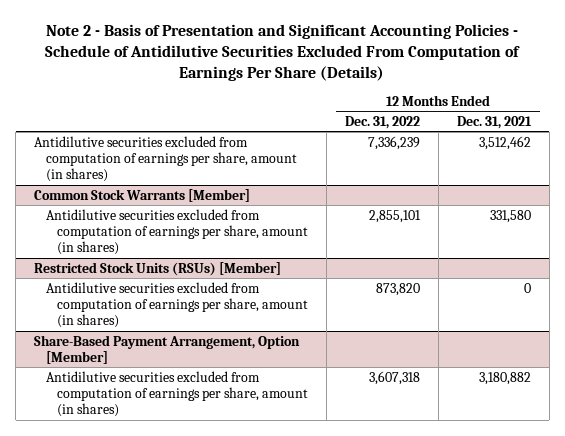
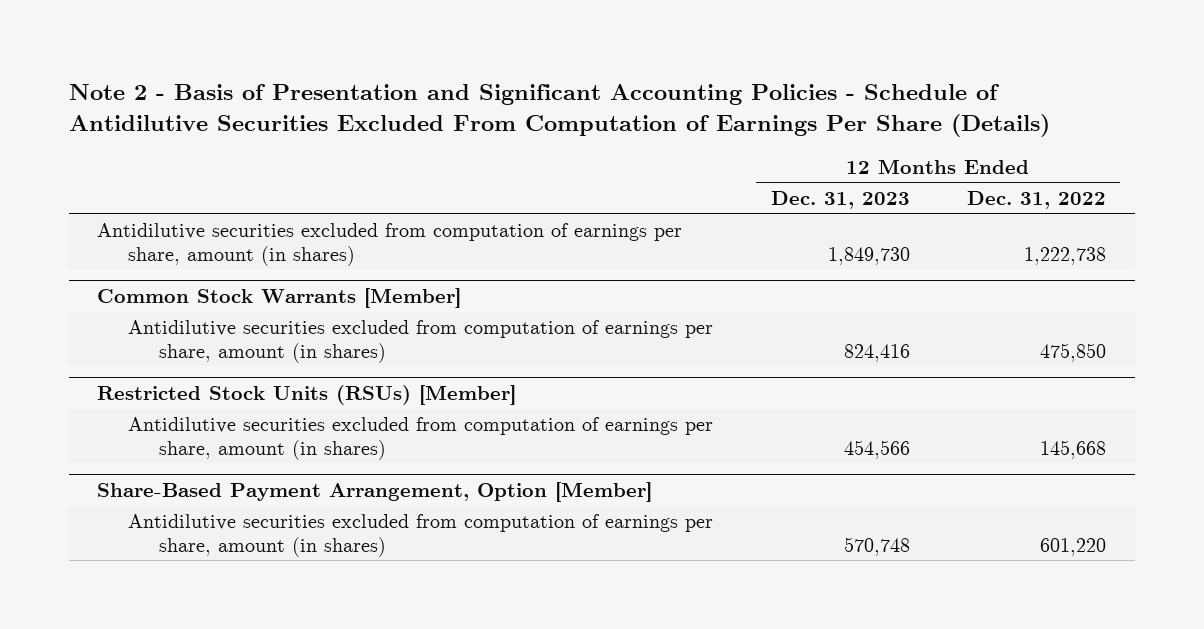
[456,115,532,129] Dec. 31, 2021 -> none
none -> [770,191,910,210] Dec. 31, 2023
[368,135,421,150] 7,336,239 -> [1024,246,1107,265] 1,222,738
[369,209,422,223] 2,855,101 -> [1040,342,1107,362] 475,850
[376,282,421,296] 873,820 -> [1040,439,1107,459] 145,668
[369,370,421,385] 3,607,318 -> [1040,537,1107,556] 601,220

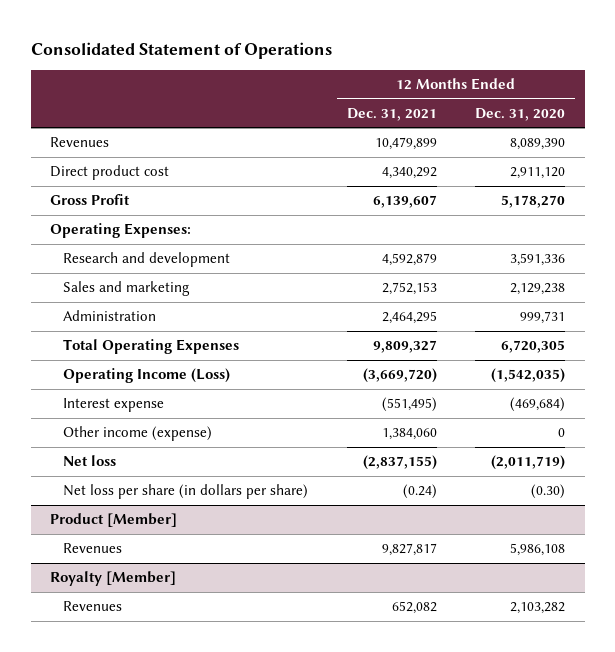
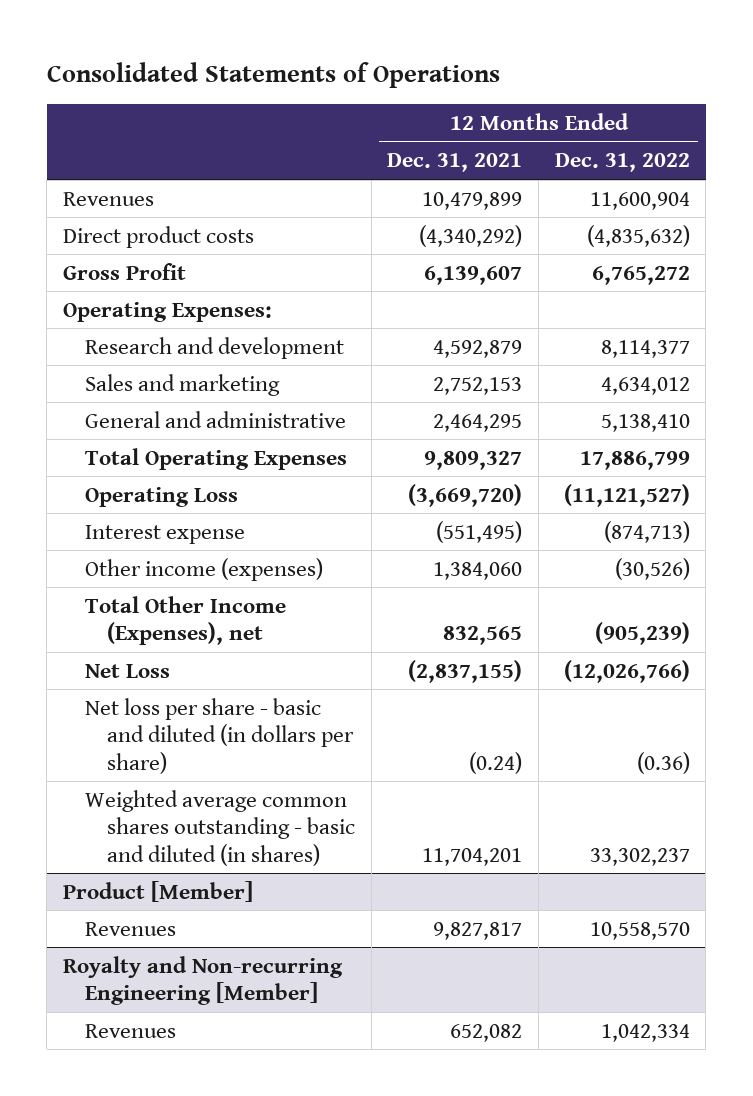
[30,41,332,59] Consolidated Statement of Operations -> [46,61,500,88] Consolidated Statements of Operations
[475,107,566,121] Dec. 31, 2020 -> none
none -> [554,153,690,173] Dec. 31, 2022
[50,165,170,181] Direct product cost -> [63,225,255,248] Direct product costs
[381,167,437,180] 4,340,292 -> [419,224,523,247] (4,340,292)
[63,310,157,322] Administration -> [84,410,346,428] General and administrative
[63,368,231,384] Operating Income (Loss) -> [84,486,238,507] Operating Loss
[63,426,213,442] Other income (expense) -> [84,557,323,581] Other income (expenses)
none -> [84,595,286,646] Total Other Income (Expenses), net
[63,455,117,467] Net loss -> [84,663,170,678] Net Loss
[63,484,309,500] Net loss per share (in dollars per share) -> [84,697,354,774] Net loss per share - basic and diluted (in dollars per share)
none -> [84,789,355,866] Weighted average common shares outstanding - basic and diluted (in shares)
[50,571,177,587] Royalty [Member] -> none
none -> [63,955,344,1006] Royalty and Non-recurring Engineering [Member]

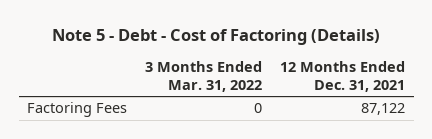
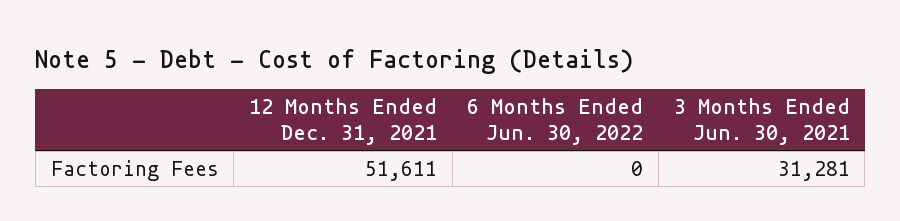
[145,60,263,93] 3 Months Ended Mar. 31, 2022 -> none
none -> [467,98,644,146] 6 Months Ended Jun. 30, 2022
none -> [673,98,850,146] 3 Months Ended Jun. 30, 2021
[360,103,405,116] 87,122 -> [364,160,437,181] 51,611

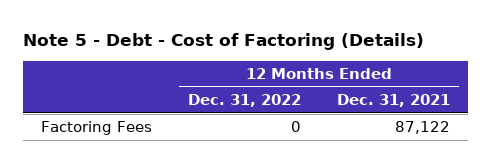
[467,98,644,146] 6 Months Ended Jun. 30, 2022 -> none
[673,98,850,146] 3 Months Ended Jun. 30, 2021 -> none
none -> [188,94,302,108] Dec. 31, 2022
[364,160,437,181] 51,611 -> [394,121,450,135] 87,122

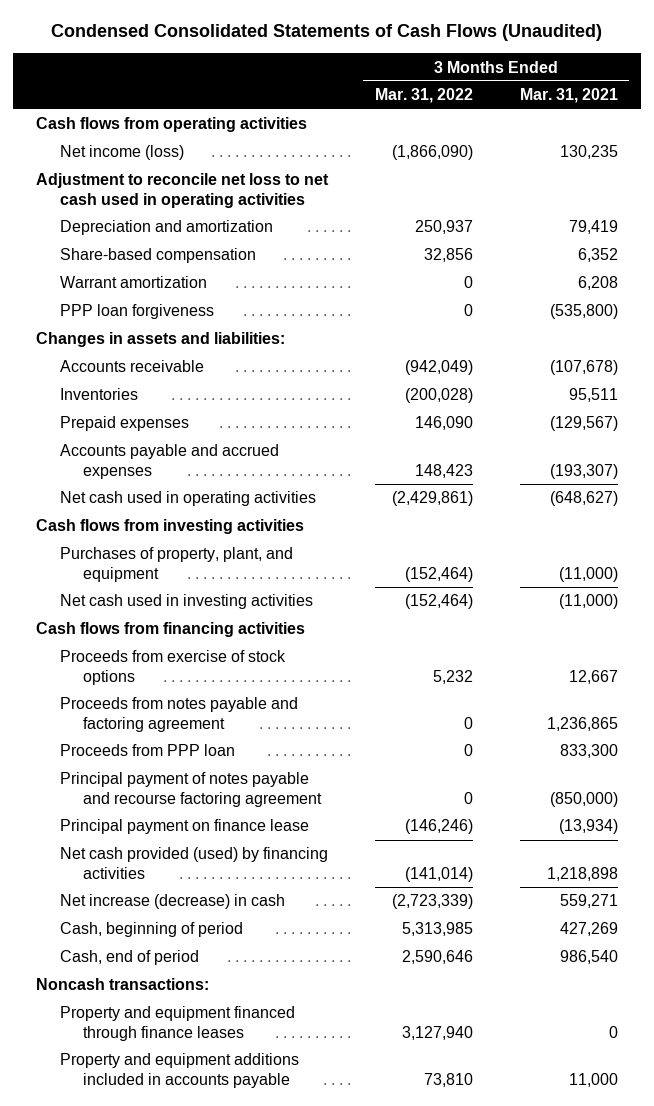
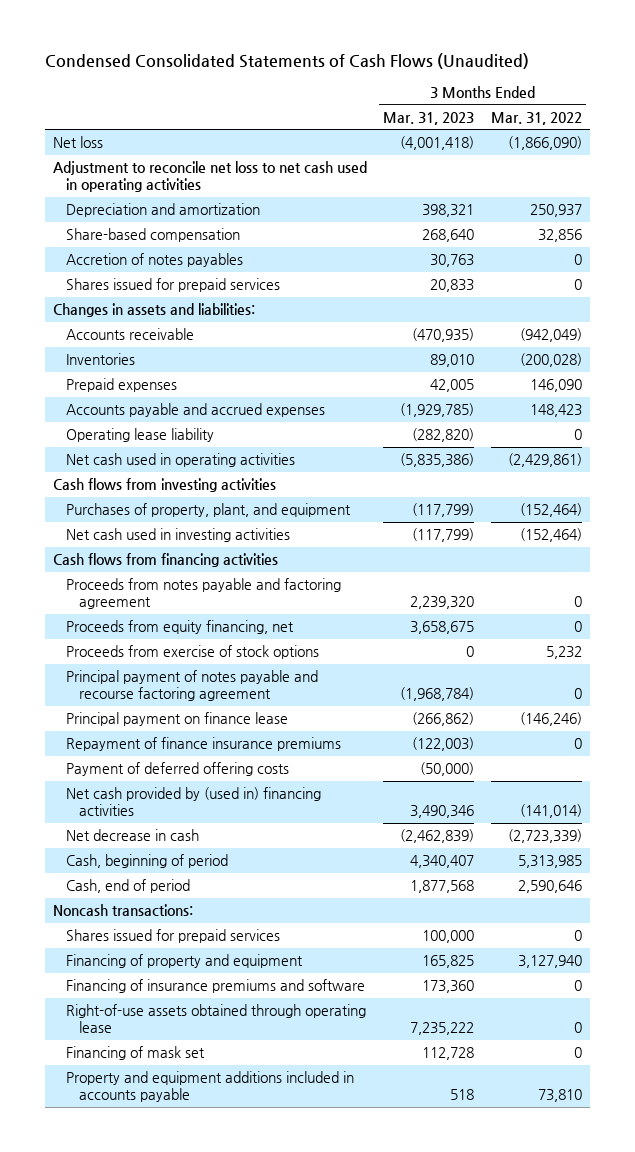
[519,88,618,104] Mar. 31, 2021 -> none
none -> [383,111,475,125] Mar. 31, 2023
[36,117,308,133] Cash flows from operating activities -> none
[59,145,184,161] Net income (loss) -> [53,136,104,149] Net loss
[59,276,207,289] Warrant amortization -> none
[59,304,214,320] PPP loan forgiveness -> none
none -> [66,253,244,268] Accretion of notes payables
none -> [66,278,281,293] Shares issued for prepaid services
none -> [66,428,215,443] Operating lease liability
[59,744,235,757] Proceeds from PPP loan -> none
none -> [66,620,295,635] Proceeds from equity financing, net
[59,650,286,685] Proceeds from exercise of stock options -> [66,645,320,660] Proceeds from exercise of stock options
none -> [66,737,342,752] Repayment of finance insurance premiums
none -> [66,762,290,777] Payment of deferred offering costs
[59,847,328,879] Net cash provided (used) by financing activities -> [66,787,322,816] Net cash provided by (used in) financing activities
[59,894,285,910] Net increase (decrease) in cash -> [66,829,200,842] Net decrease in cash
none -> [66,929,281,944] Shares issued for prepaid services
[59,1006,295,1041] Property and equipment financed through finance leases -> [66,954,304,969] Financing of property and equipment
none -> [66,979,366,994] Financing of insurance premiums and software
none -> [66,1004,367,1033] Right-of-use assets obtained through operating lease
none -> [66,1046,206,1061] Financing of mask set

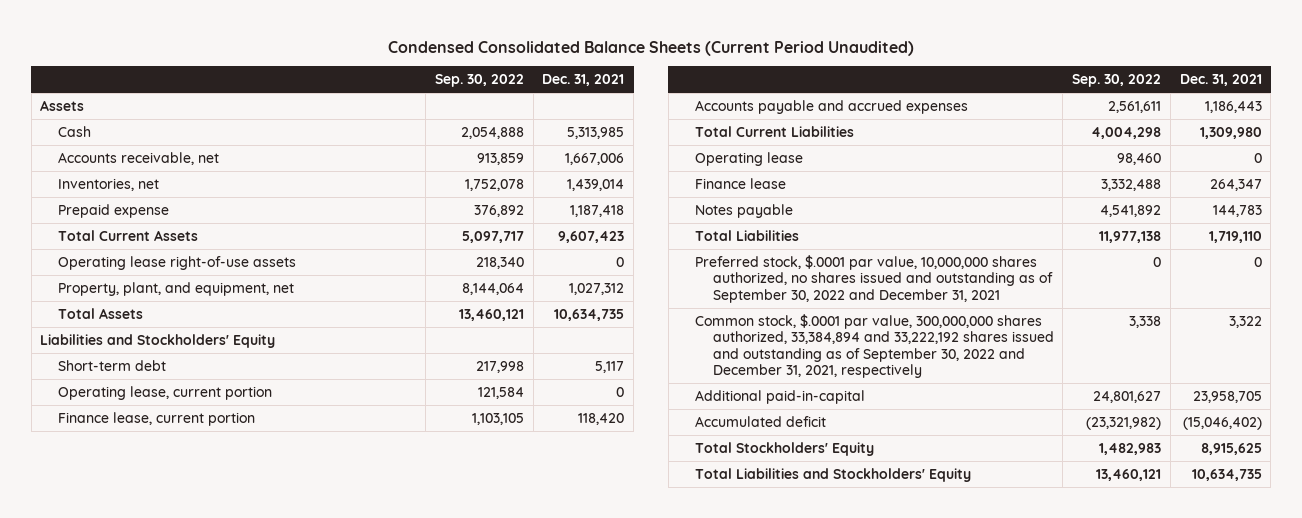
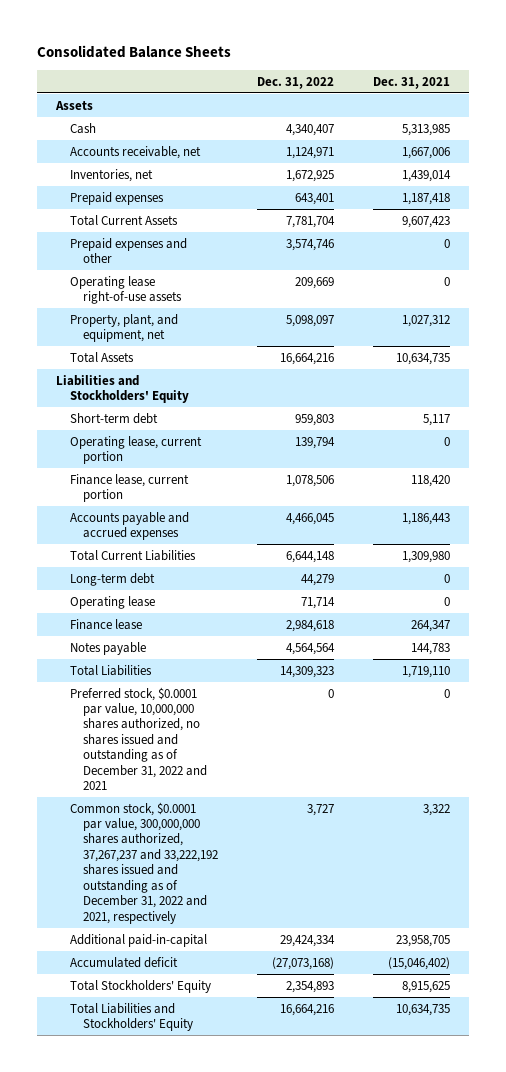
[387,40,914,56] Condensed Consolidated Balance Sheets (Current Period Unaudited) -> [36,45,231,59] Consolidated Balance Sheets
[434,74,524,88] Sep. 30, 2022 -> none
none -> [257,76,335,89] Dec. 31, 2022
[57,203,169,218] Prepaid expense -> [69,191,164,205] Prepaid expenses
none -> [69,237,187,264] Prepaid expenses and other
none -> [69,572,155,586] Long-term debt
[695,254,1053,303] Preferred stock, $.0001 par value, 10,000,000 shares authorized, no shares issued and outstanding as of September 30, 2022 and December 31, 2021 -> [69,686,208,791] Preferred stock, $0.0001 par value, 10,000,000 shares authorized, no shares issued and outstanding as of December 31, 2022 and 2021
[695,313,1054,379] Common stock, $.0001 par value, 300,000,000 shares authorized, 33,384,894 and 33,222,192 shares issued and outstanding as of September 30, 2022 and December 31, 2021, respectively -> [69,801,219,924] Common stock, $0.0001 par value, 300,000,000 shares authorized, 37,267,237 and 33,222,192 shares issued and outstanding as of December 31, 2022 and 2021, respectively

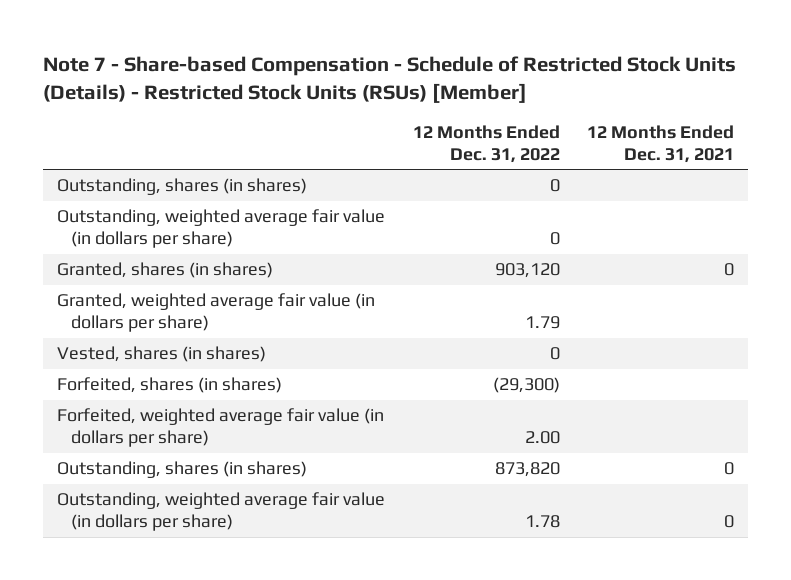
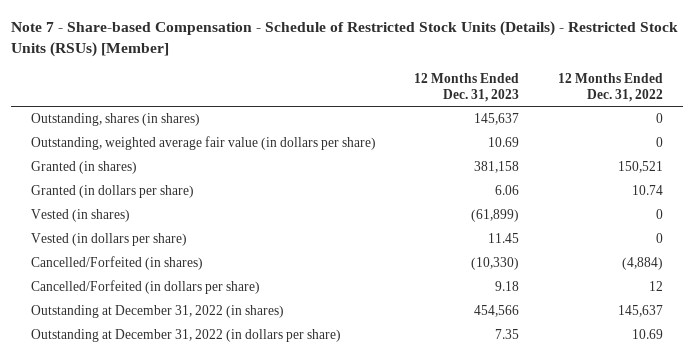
[587,124,735,163] 12 Months Ended Dec. 31, 2021 -> none
none -> [414,72,520,103] 12 Months Ended Dec. 31, 2023
[57,262,274,279] Granted, shares (in shares) -> [30,161,137,175] Granted (in shares)
[494,263,560,279] 903,120 -> [618,161,664,174] 150,521
[57,293,376,333] Granted, weighted average fair value (in dollars per share) -> [30,185,194,199] Granted (in dollars per share)
[524,316,560,330] 1.79 -> [632,185,664,196] 10.74
[57,346,267,363] Vested, shares (in shares) -> [30,209,130,223] Vested (in shares)
none -> [30,233,187,247] Vested (in dollars per share)
[57,377,283,394] Forfeited, shares (in shares) -> [30,256,203,271] Cancelled/Forfeited (in shares)
[492,377,560,394] (29,300) -> [622,257,664,271] (4,884)
[57,408,385,448] Forfeited, weighted average fair value (in dollars per share) -> [30,280,260,295] Cancelled/Forfeited (in dollars per share)
[524,431,560,445] 2.00 -> [649,281,664,292] 12
[57,461,308,479] Outstanding, shares (in shares) -> [30,305,284,319] Outstanding at December 31, 2022 (in shares)
[494,462,560,478] 873,820 -> [618,305,664,318] 145,637
[57,492,386,532] Outstanding, weighted average fair value (in dollars per share) -> [30,329,341,343] Outstanding at December 31, 2022 (in dollars per share)
[524,515,560,529] 1.78 -> [632,329,664,340] 10.69

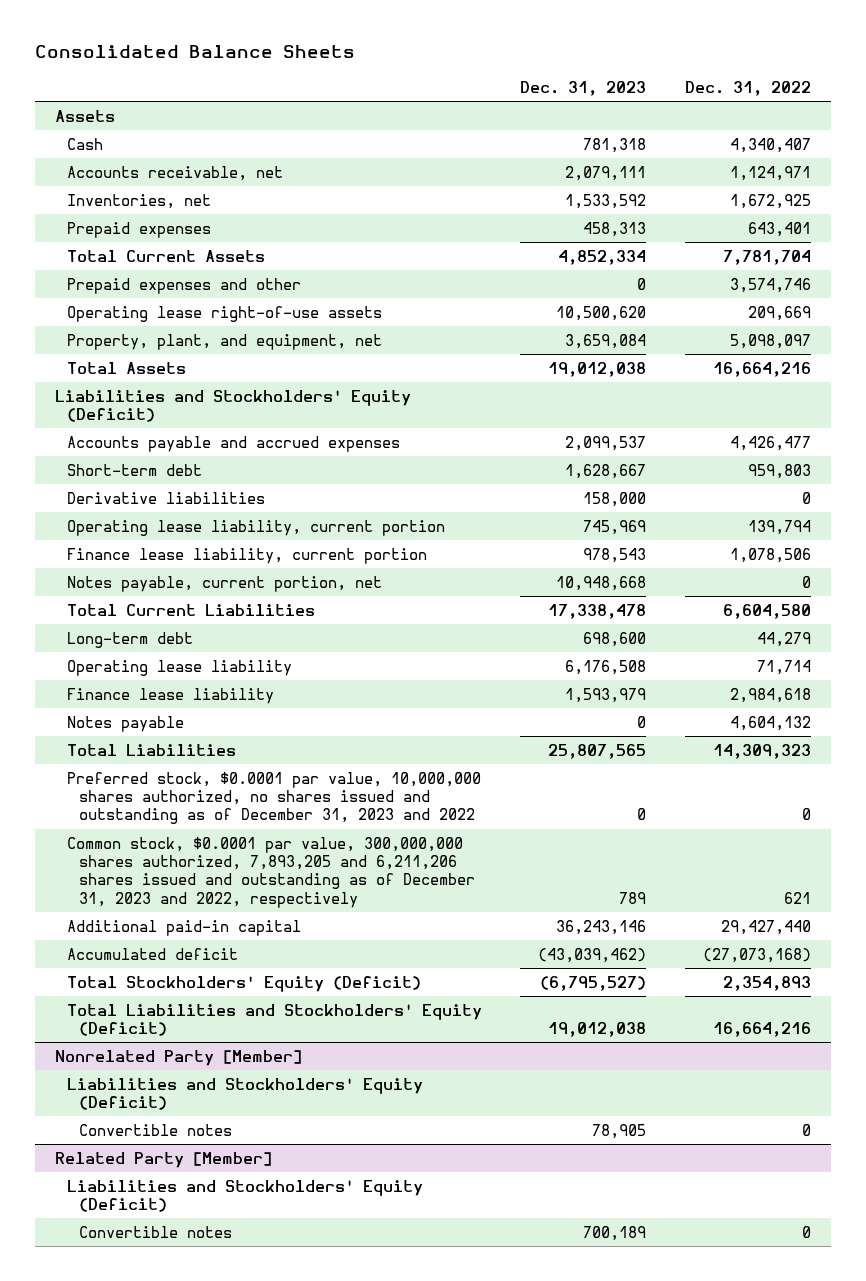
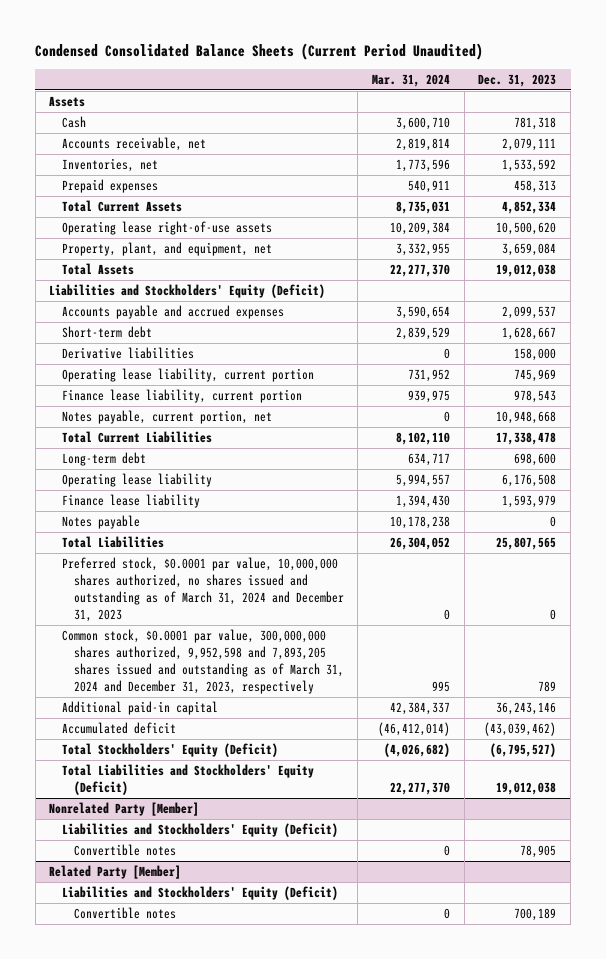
[35,45,356,59] Consolidated Balance Sheets -> [35,42,484,60] Condensed Consolidated Balance Sheets (Current Period Unaudited)
[685,80,812,96] Dec. 31, 2022 -> none
none -> [372,73,451,87] Mar. 31, 2024
[66,277,301,294] Prepaid expenses and other -> none
[66,771,481,825] Preferred stock, $0.0001 par value, 10,000,000 shares authorized, no shares issued and outstanding as of December 31, 2023 and 2022 -> [61,557,344,622] Preferred stock, $0.0001 par value, 10,000,000 shares authorized, no shares issued and outstanding as of March 31, 2024 and December 31, 2023
[66,836,475,908] Common stock, $0.0001 par value, 300,000,000 shares authorized, 7,893,205 and 6,211,206 shares issued and outstanding as of December 31, 2023 and 2022, respectively -> [61,629,344,694] Common stock, $0.0001 par value, 300,000,000 shares authorized, 9,952,598 and 7,893,205 shares issued and outstanding as of March 31, 2024 and December 31, 2023, respectively

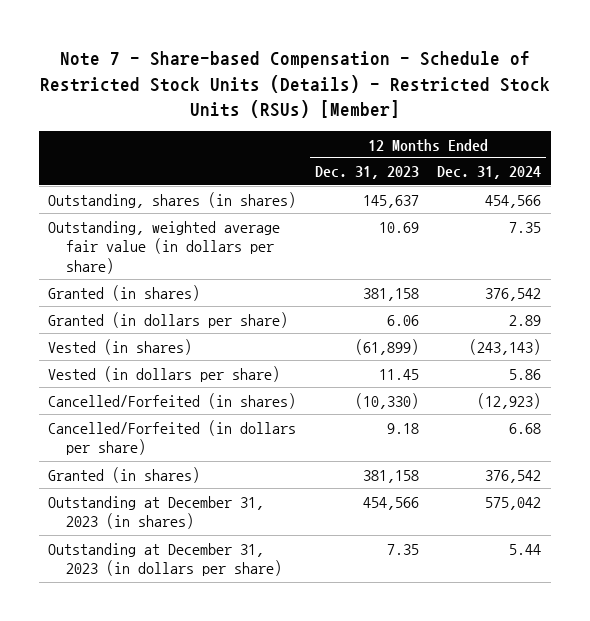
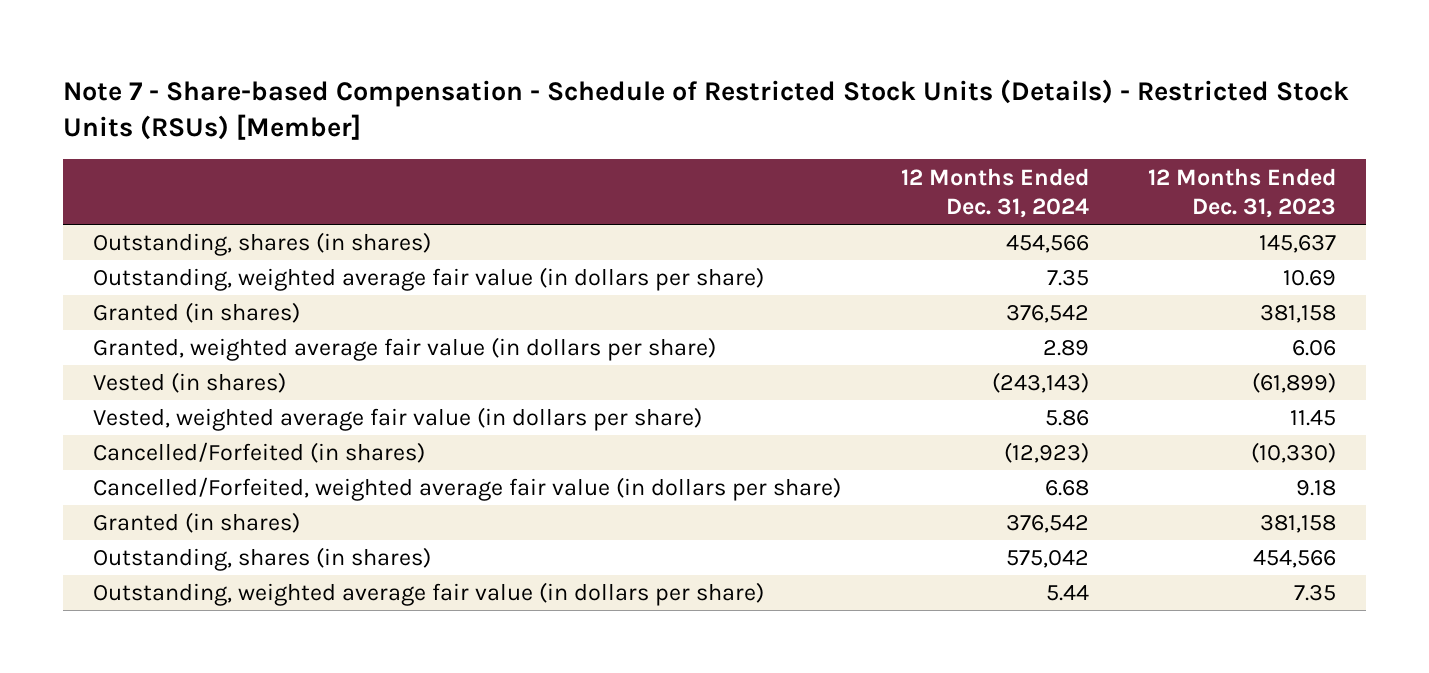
[48,311,289,328] Granted (in dollars per share) -> [93,337,717,362] Granted, weighted average fair value (in dollars per share)
[48,365,281,382] Vested (in dollars per share) -> [93,407,703,432] Vested, weighted average fair value (in dollars per share)
[48,419,297,456] Cancelled/Forfeited (in dollars per share) -> [93,477,842,502] Cancelled/Forfeited, weighted average fair value (in dollars per share)
[48,495,265,530] Outstanding at December 31, 2023 (in shares) -> [93,547,432,572] Outstanding, shares (in shares)
[48,542,283,577] Outstanding at December 31, 2023 (in dollars per share) -> [93,582,765,607] Outstanding, weighted average fair value (in dollars per share)

